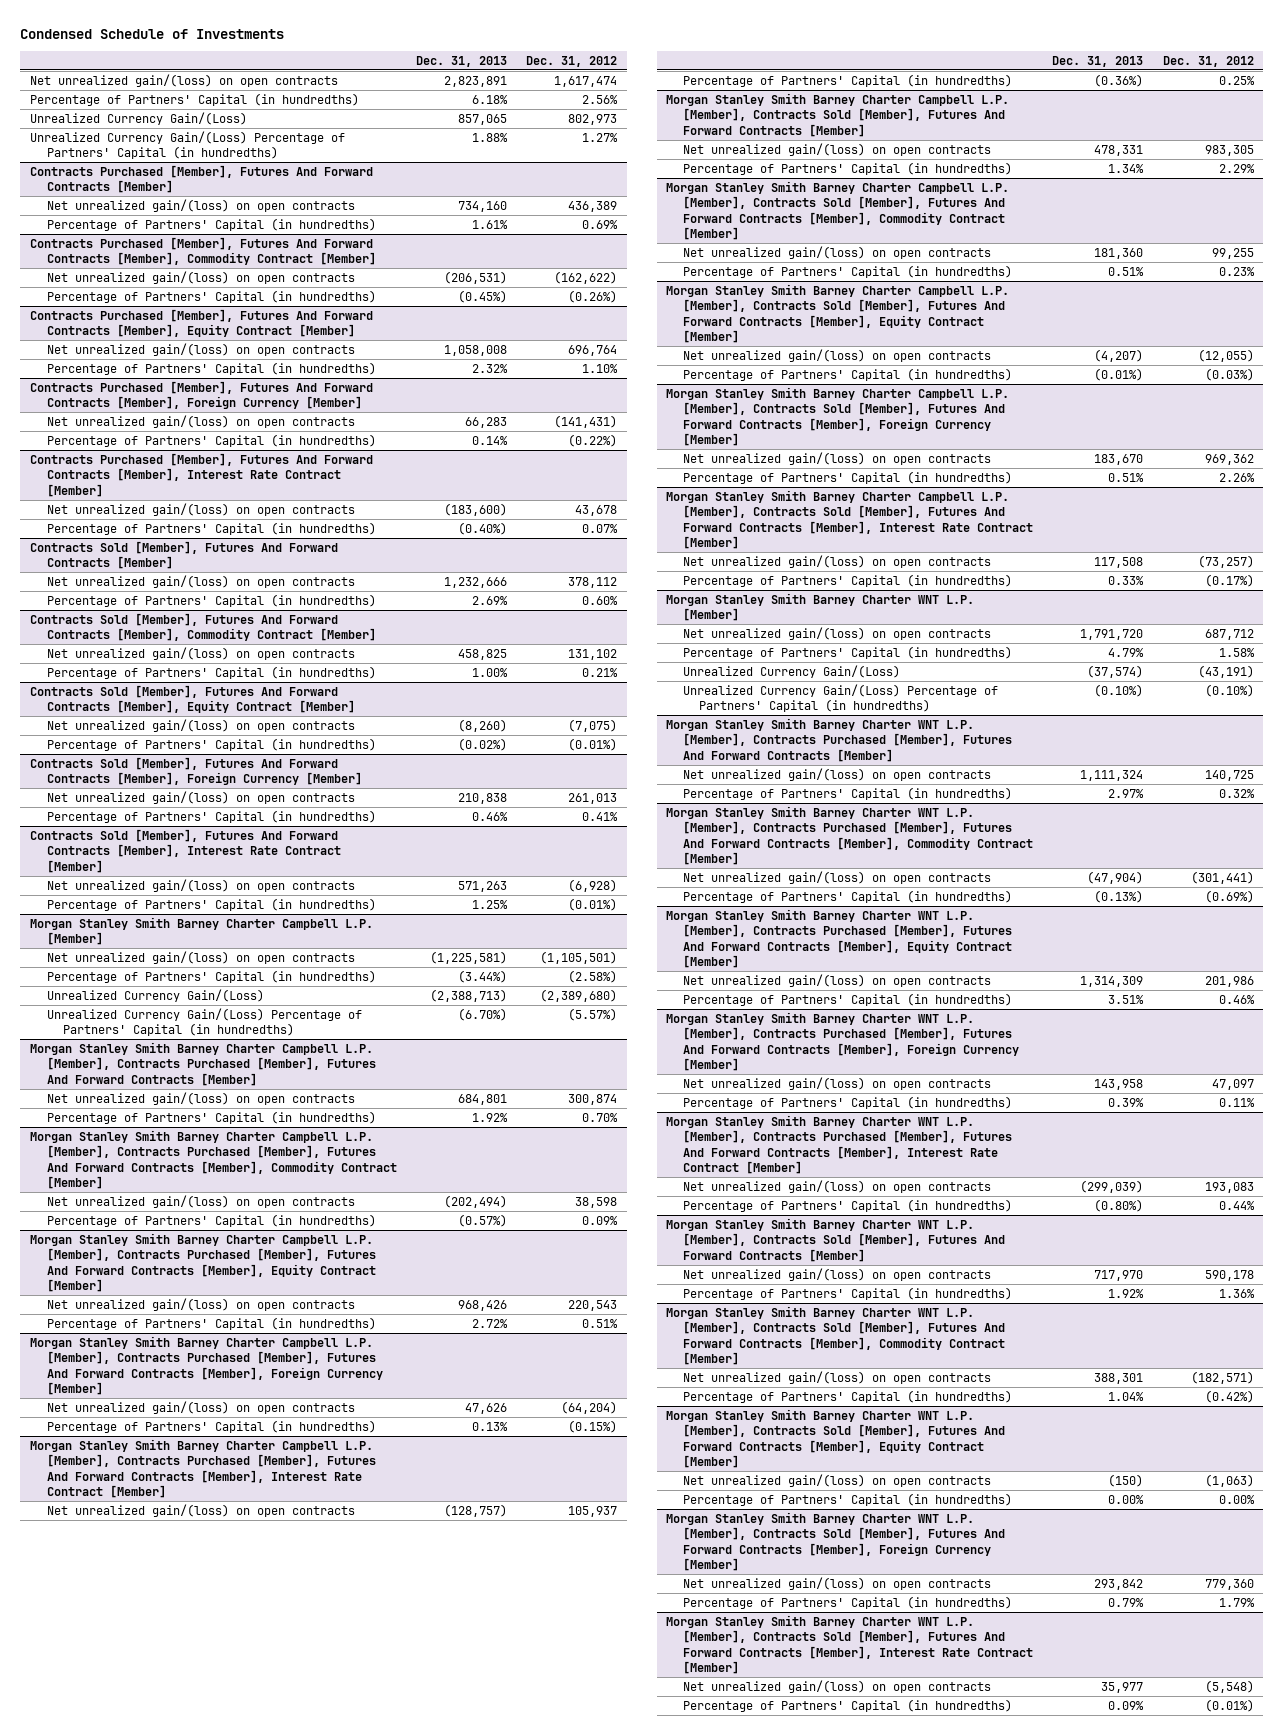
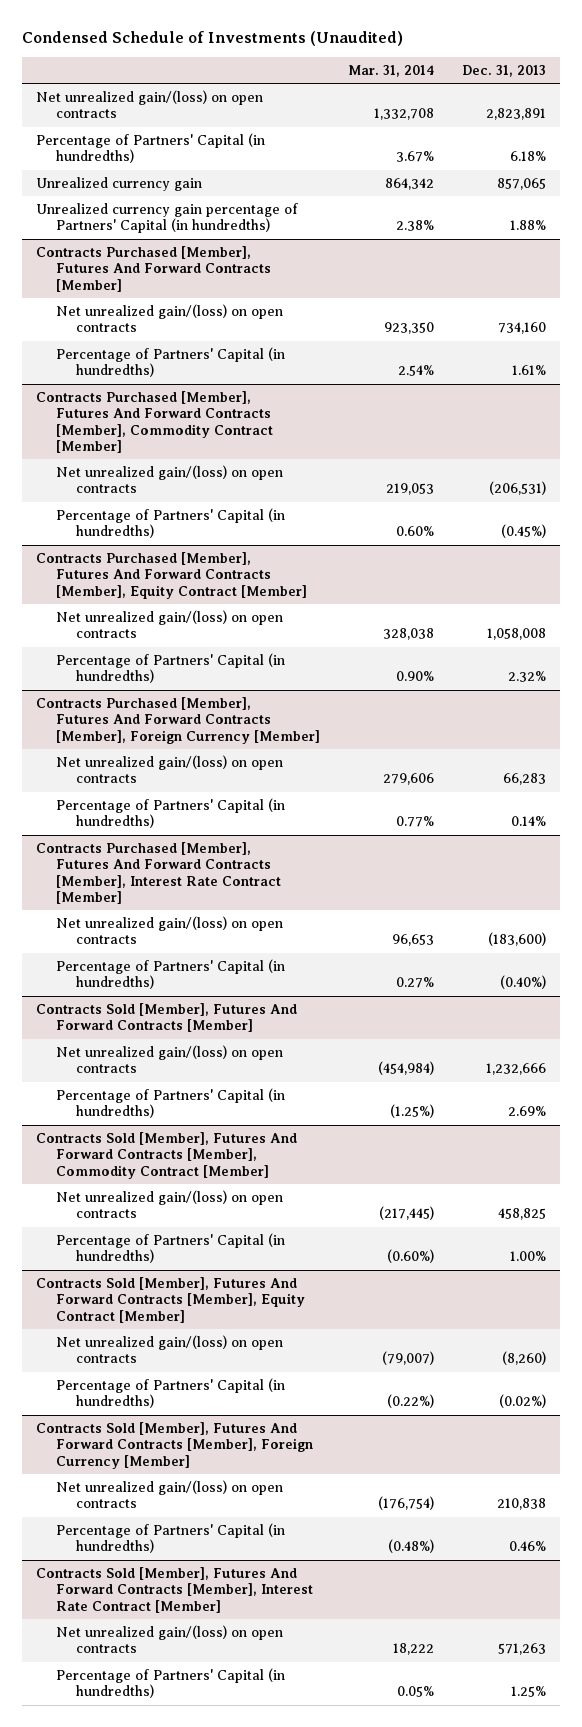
[20,28,285,39] Condensed Schedule of Investments -> [21,31,403,47] Condensed Schedule of Investments (Unaudited)
[526,55,618,67] Dec. 31, 2012 -> none
none -> [347,65,434,78] Mar. 31, 2014
[30,111,248,125] Unrealized Currency Gain/(Loss) -> [35,176,202,191] Unrealized currency gain
[30,130,346,160] Unrealized Currency Gain/(Loss) Percentage of Partners' Capital (in hundredths) -> [35,202,298,234] Unrealized currency gain percentage of Partners' Capital (in hundredths)
[30,916,374,946] Morgan Stanley Smith Barney Charter Campbell L.P. [Member] -> none
[46,950,355,964] Net unrealized gain/(loss) on open contracts -> none
[46,969,376,983] Percentage of Partners' Capital (in hundredths) -> none
[46,988,264,1002] Unrealized Currency Gain/(Loss) -> none
[46,1007,362,1037] Unrealized Currency Gain/(Loss) Percentage of Partners' Capital (in hundredths) -> none
[30,1041,376,1086] Morgan Stanley Smith Barney Charter Campbell L.P. [Member], Contracts Purchased [Member], Futures And Forward Contracts [Member] -> none
[46,1091,355,1105] Net unrealized gain/(loss) on open contracts -> none
[46,1110,376,1124] Percentage of Partners' Capital (in hundredths) -> none
[30,1129,397,1190] Morgan Stanley Smith Barney Charter Campbell L.P. [Member], Contracts Purchased [Member], Futures And Forward Contracts [Member], Commodity Contract [Member] -> none
[46,1194,355,1208] Net unrealized gain/(loss) on open contracts -> none
[46,1213,376,1227] Percentage of Partners' Capital (in hundredths) -> none
[30,1232,376,1293] Morgan Stanley Smith Barney Charter Campbell L.P. [Member], Contracts Purchased [Member], Futures And Forward Contracts [Member], Equity Contract [Member] -> none
[46,1297,355,1311] Net unrealized gain/(loss) on open contracts -> none
[46,1316,376,1330] Percentage of Partners' Capital (in hundredths) -> none
[30,1335,383,1396] Morgan Stanley Smith Barney Charter Campbell L.P. [Member], Contracts Purchased [Member], Futures And Forward Contracts [Member], Foreign Currency [Member] -> none
[46,1400,355,1414] Net unrealized gain/(loss) on open contracts -> none
[46,1419,376,1433] Percentage of Partners' Capital (in hundredths) -> none
[30,1438,376,1499] Morgan Stanley Smith Barney Charter Campbell L.P. [Member], Contracts Purchased [Member], Futures And Forward Contracts [Member], Interest Rate Contract [Member] -> none
[46,1503,355,1517] Net unrealized gain/(loss) on open contracts -> none
[682,73,1012,87] Percentage of Partners' Capital (in hundredths) -> none
[666,92,1010,137] Morgan Stanley Smith Barney Charter Campbell L.P. [Member], Contracts Sold [Member], Futures And Forward Contracts [Member] -> none
[682,142,991,156] Net unrealized gain/(loss) on open contracts -> none
[682,161,1012,175] Percentage of Partners' Capital (in hundredths) -> none
[666,180,1010,241] Morgan Stanley Smith Barney Charter Campbell L.P. [Member], Contracts Sold [Member], Futures And Forward Contracts [Member], Commodity Contract [Member] -> none
[682,245,991,259] Net unrealized gain/(loss) on open contracts -> none
[682,264,1012,278] Percentage of Partners' Capital (in hundredths) -> none
[666,283,1010,344] Morgan Stanley Smith Barney Charter Campbell L.P. [Member], Contracts Sold [Member], Futures And Forward Contracts [Member], Equity Contract [Member] -> none
[682,348,991,362] Net unrealized gain/(loss) on open contracts -> none
[682,367,1012,381] Percentage of Partners' Capital (in hundredths) -> none
[666,386,1010,447] Morgan Stanley Smith Barney Charter Campbell L.P. [Member], Contracts Sold [Member], Futures And Forward Contracts [Member], Foreign Currency [Member] -> none
[682,451,991,465] Net unrealized gain/(loss) on open contracts -> none
[682,470,1012,484] Percentage of Partners' Capital (in hundredths) -> none
[666,489,1033,550] Morgan Stanley Smith Barney Charter Campbell L.P. [Member], Contracts Sold [Member], Futures And Forward Contracts [Member], Interest Rate Contract [Member] -> none
[682,554,991,568] Net unrealized gain/(loss) on open contracts -> none
[682,573,1012,587] Percentage of Partners' Capital (in hundredths) -> none
[666,592,975,622] Morgan Stanley Smith Barney Charter WNT L.P. [Member] -> none
[682,626,991,640] Net unrealized gain/(loss) on open contracts -> none
[682,645,1012,659] Percentage of Partners' Capital (in hundredths) -> none
[682,664,900,678] Unrealized Currency Gain/(Loss) -> none
[682,683,998,713] Unrealized Currency Gain/(Loss) Percentage of Partners' Capital (in hundredths) -> none
[666,717,1012,762] Morgan Stanley Smith Barney Charter WNT L.P. [Member], Contracts Purchased [Member], Futures And Forward Contracts [Member] -> none
[682,767,991,781] Net unrealized gain/(loss) on open contracts -> none
[682,786,1012,800] Percentage of Partners' Capital (in hundredths) -> none
[666,805,1033,866] Morgan Stanley Smith Barney Charter WNT L.P. [Member], Contracts Purchased [Member], Futures And Forward Contracts [Member], Commodity Contract [Member] -> none
[682,870,991,884] Net unrealized gain/(loss) on open contracts -> none
[682,889,1012,903] Percentage of Partners' Capital (in hundredths) -> none
[666,908,1012,969] Morgan Stanley Smith Barney Charter WNT L.P. [Member], Contracts Purchased [Member], Futures And Forward Contracts [Member], Equity Contract [Member] -> none
[682,973,991,987] Net unrealized gain/(loss) on open contracts -> none
[682,992,1012,1006] Percentage of Partners' Capital (in hundredths) -> none
[666,1011,1019,1072] Morgan Stanley Smith Barney Charter WNT L.P. [Member], Contracts Purchased [Member], Futures And Forward Contracts [Member], Foreign Currency [Member] -> none
[682,1076,991,1090] Net unrealized gain/(loss) on open contracts -> none
[682,1095,1012,1109] Percentage of Partners' Capital (in hundredths) -> none
[666,1114,1012,1175] Morgan Stanley Smith Barney Charter WNT L.P. [Member], Contracts Purchased [Member], Futures And Forward Contracts [Member], Interest Rate Contract [Member] -> none
[682,1179,991,1193] Net unrealized gain/(loss) on open contracts -> none
[682,1198,1012,1212] Percentage of Partners' Capital (in hundredths) -> none
[666,1217,1005,1262] Morgan Stanley Smith Barney Charter WNT L.P. [Member], Contracts Sold [Member], Futures And Forward Contracts [Member] -> none
[682,1267,991,1281] Net unrealized gain/(loss) on open contracts -> none
[682,1286,1012,1300] Percentage of Partners' Capital (in hundredths) -> none
[666,1305,1005,1366] Morgan Stanley Smith Barney Charter WNT L.P. [Member], Contracts Sold [Member], Futures And Forward Contracts [Member], Commodity Contract [Member] -> none
[682,1370,991,1384] Net unrealized gain/(loss) on open contracts -> none
[682,1389,1012,1403] Percentage of Partners' Capital (in hundredths) -> none
[666,1408,1005,1469] Morgan Stanley Smith Barney Charter WNT L.P. [Member], Contracts Sold [Member], Futures And Forward Contracts [Member], Equity Contract [Member] -> none
[682,1473,991,1487] Net unrealized gain/(loss) on open contracts -> none
[682,1492,1012,1506] Percentage of Partners' Capital (in hundredths) -> none
[666,1511,1005,1572] Morgan Stanley Smith Barney Charter WNT L.P. [Member], Contracts Sold [Member], Futures And Forward Contracts [Member], Foreign Currency [Member] -> none
[682,1576,991,1590] Net unrealized gain/(loss) on open contracts -> none
[682,1595,1012,1609] Percentage of Partners' Capital (in hundredths) -> none
[666,1614,1033,1675] Morgan Stanley Smith Barney Charter WNT L.P. [Member], Contracts Sold [Member], Futures And Forward Contracts [Member], Interest Rate Contract [Member] -> none
[682,1679,991,1693] Net unrealized gain/(loss) on open contracts -> none
[682,1698,1012,1712] Percentage of Partners' Capital (in hundredths) -> none

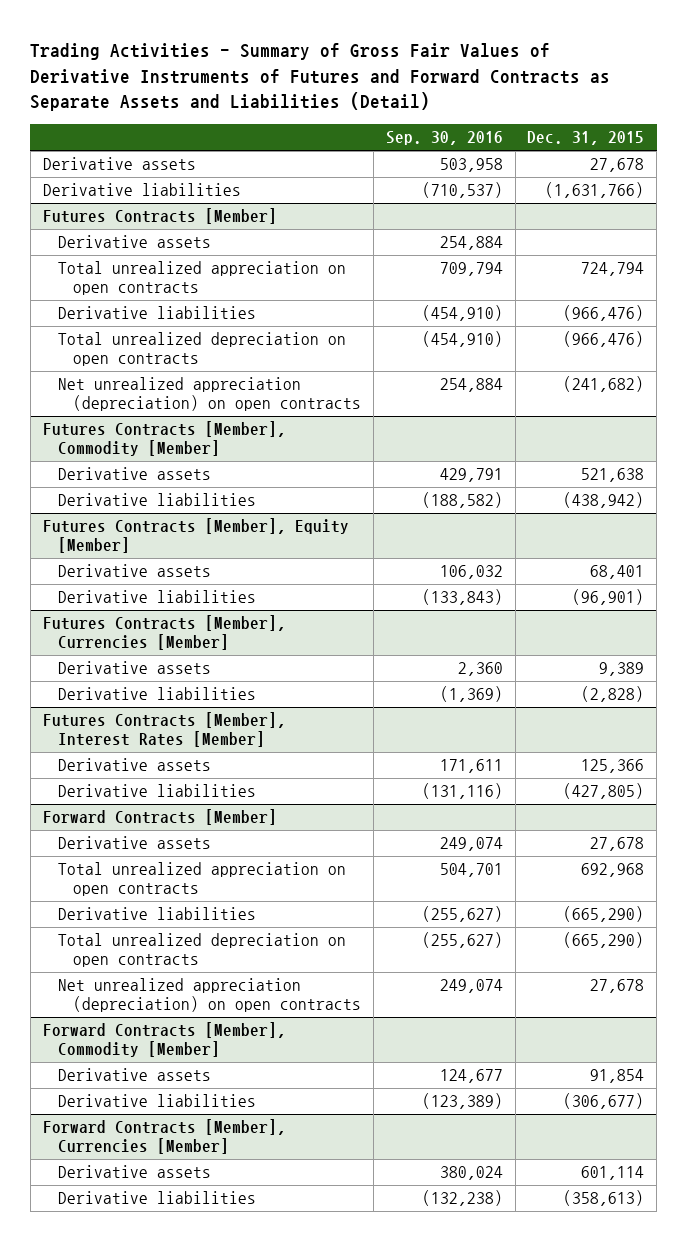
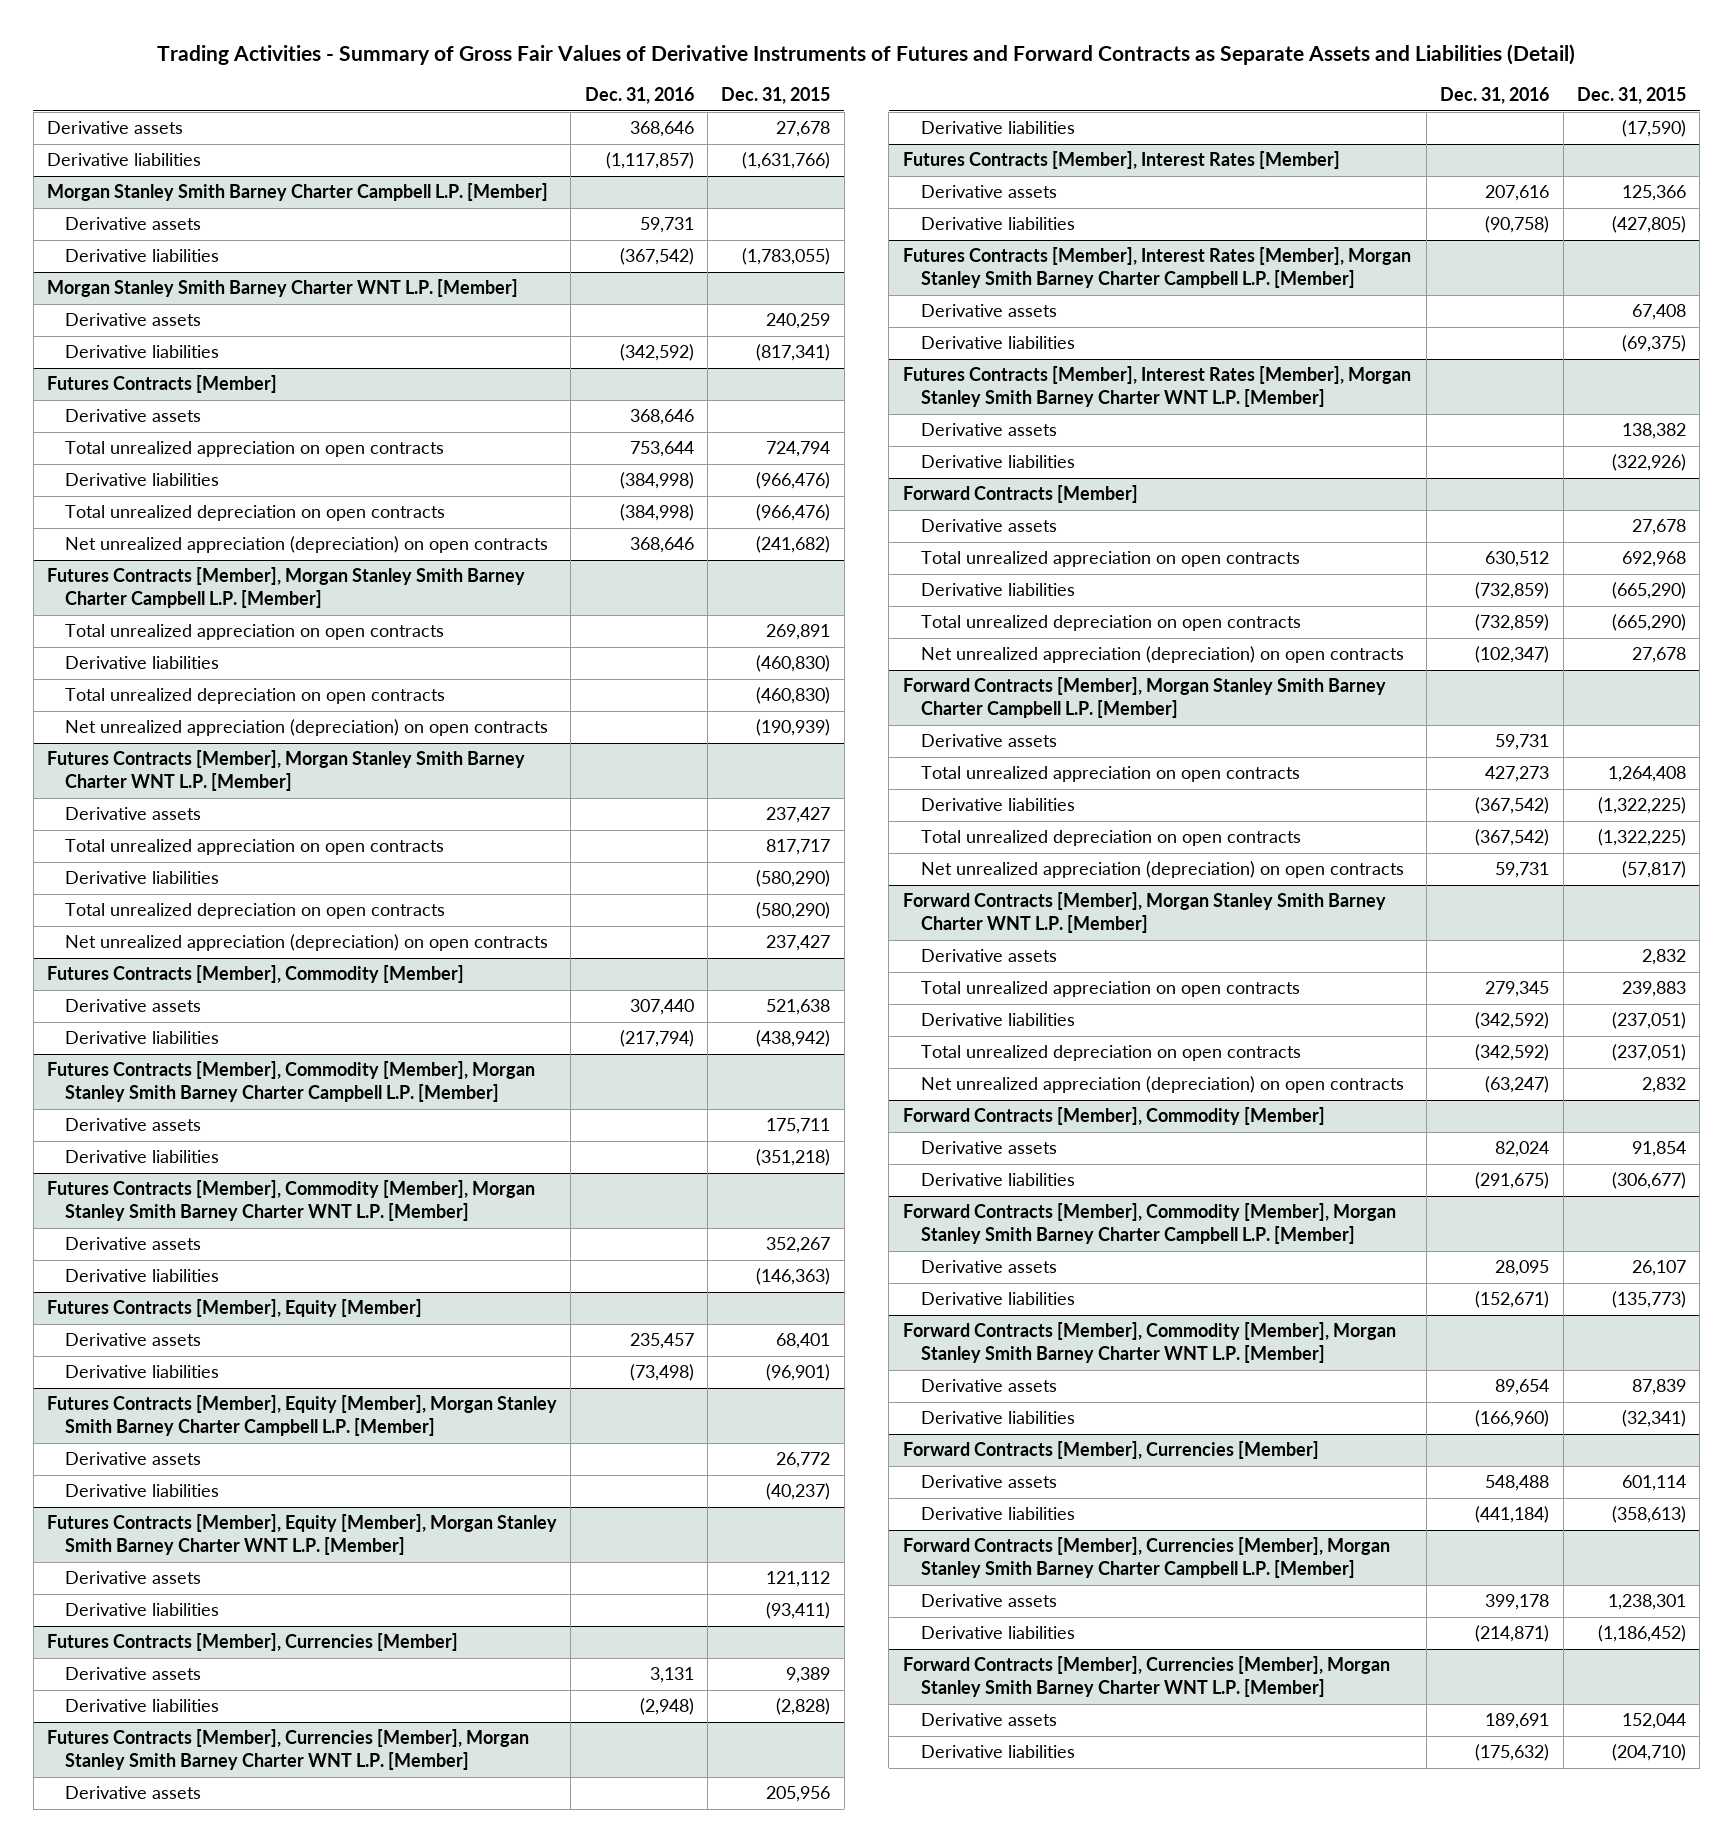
[385,131,503,146] Sep. 30, 2016 -> none
none -> [584,87,694,105] Dec. 31, 2016
none -> [46,183,548,202] Morgan Stanley Smith Barney Charter Campbell L.P. [Member]
none -> [65,217,202,231] Derivative assets
none -> [65,249,220,263] Derivative liabilities
none -> [46,279,518,298] Morgan Stanley Smith Barney Charter WNT L.P. [Member]
none -> [65,313,202,327] Derivative assets
none -> [65,345,220,359] Derivative liabilities
none -> [46,567,525,609] Futures Contracts [Member], Morgan Stanley Smith Barney Charter Campbell L.P. [Member]
none -> [65,624,445,641] Total unrealized appreciation on open contracts
none -> [65,656,220,670] Derivative liabilities
none -> [65,688,446,705] Total unrealized depreciation on open contracts
none -> [65,719,549,737] Net unrealized appreciation (depreciation) on open contracts
none -> [46,750,525,792] Futures Contracts [Member], Morgan Stanley Smith Barney Charter WNT L.P. [Member]
none -> [65,807,202,821] Derivative assets
none -> [65,839,445,856] Total unrealized appreciation on open contracts
none -> [65,871,220,885] Derivative liabilities
none -> [65,903,446,920] Total unrealized depreciation on open contracts
none -> [65,934,549,952] Net unrealized appreciation (depreciation) on open contracts
none -> [46,1061,535,1103] Futures Contracts [Member], Commodity [Member], Morgan Stanley Smith Barney Charter Campbell L.P. [Member]
none -> [65,1118,202,1132] Derivative assets
none -> [65,1150,220,1164] Derivative liabilities
none -> [46,1180,535,1222] Futures Contracts [Member], Commodity [Member], Morgan Stanley Smith Barney Charter WNT L.P. [Member]
none -> [65,1237,202,1251] Derivative assets
none -> [65,1269,220,1283] Derivative liabilities
none -> [46,1395,557,1437] Futures Contracts [Member], Equity [Member], Morgan Stanley Smith Barney Charter Campbell L.P. [Member]
none -> [65,1452,202,1466] Derivative assets
none -> [65,1484,220,1498] Derivative liabilities
none -> [46,1514,557,1556] Futures Contracts [Member], Equity [Member], Morgan Stanley Smith Barney Charter WNT L.P. [Member]
none -> [65,1571,202,1585] Derivative assets
none -> [65,1603,220,1617] Derivative liabilities
none -> [46,1729,529,1771] Futures Contracts [Member], Currencies [Member], Morgan Stanley Smith Barney Charter WNT L.P. [Member]
none -> [65,1786,202,1800] Derivative assets
none -> [921,121,1076,135] Derivative liabilities
none -> [902,247,1411,289] Futures Contracts [Member], Interest Rates [Member], Morgan Stanley Smith Barney Charter Campbell L.P. [Member]
none -> [921,304,1058,318] Derivative assets
none -> [921,336,1076,350] Derivative liabilities
none -> [902,366,1411,408] Futures Contracts [Member], Interest Rates [Member], Morgan Stanley Smith Barney Charter WNT L.P. [Member]
none -> [921,423,1058,437] Derivative assets
none -> [921,455,1076,469] Derivative liabilities
none -> [902,677,1386,719] Forward Contracts [Member], Morgan Stanley Smith Barney Charter Campbell L.P. [Member]
none -> [921,734,1058,748] Derivative assets
none -> [921,766,1301,783] Total unrealized appreciation on open contracts
none -> [921,798,1076,812] Derivative liabilities
none -> [921,830,1302,847] Total unrealized depreciation on open contracts
none -> [921,861,1405,879] Net unrealized appreciation (depreciation) on open contracts
none -> [902,892,1386,934] Forward Contracts [Member], Morgan Stanley Smith Barney Charter WNT L.P. [Member]
none -> [921,949,1058,963] Derivative assets
none -> [921,981,1301,998] Total unrealized appreciation on open contracts
none -> [921,1013,1076,1027] Derivative liabilities
none -> [921,1045,1302,1062] Total unrealized depreciation on open contracts
none -> [921,1076,1405,1094] Net unrealized appreciation (depreciation) on open contracts
none -> [902,1203,1396,1245] Forward Contracts [Member], Commodity [Member], Morgan Stanley Smith Barney Charter Campbell L.P. [Member]
none -> [921,1260,1058,1274] Derivative assets
none -> [921,1292,1076,1306] Derivative liabilities
none -> [902,1322,1396,1364] Forward Contracts [Member], Commodity [Member], Morgan Stanley Smith Barney Charter WNT L.P. [Member]
none -> [921,1379,1058,1393] Derivative assets
none -> [921,1411,1076,1425] Derivative liabilities
none -> [902,1537,1390,1579] Forward Contracts [Member], Currencies [Member], Morgan Stanley Smith Barney Charter Campbell L.P. [Member]
none -> [921,1594,1058,1608] Derivative assets
none -> [921,1626,1076,1640] Derivative liabilities
none -> [902,1656,1390,1698] Forward Contracts [Member], Currencies [Member], Morgan Stanley Smith Barney Charter WNT L.P. [Member]
none -> [921,1713,1058,1727] Derivative assets
none -> [921,1745,1076,1759] Derivative liabilities

